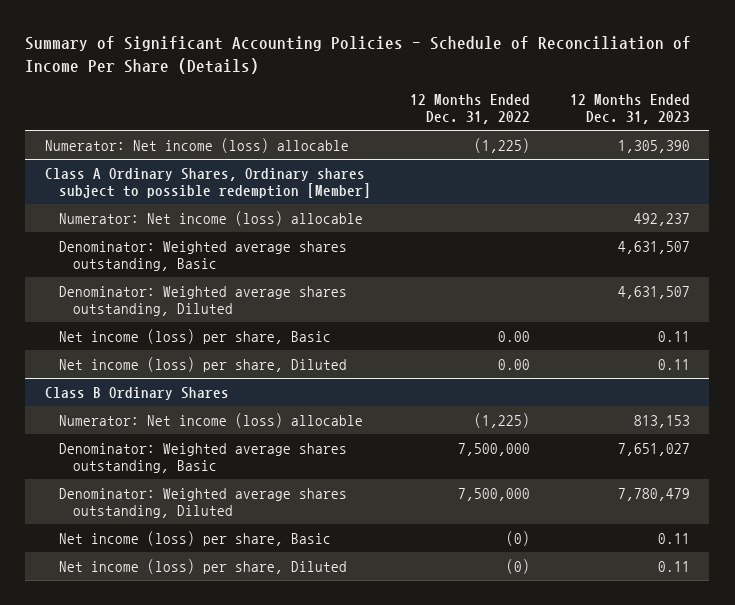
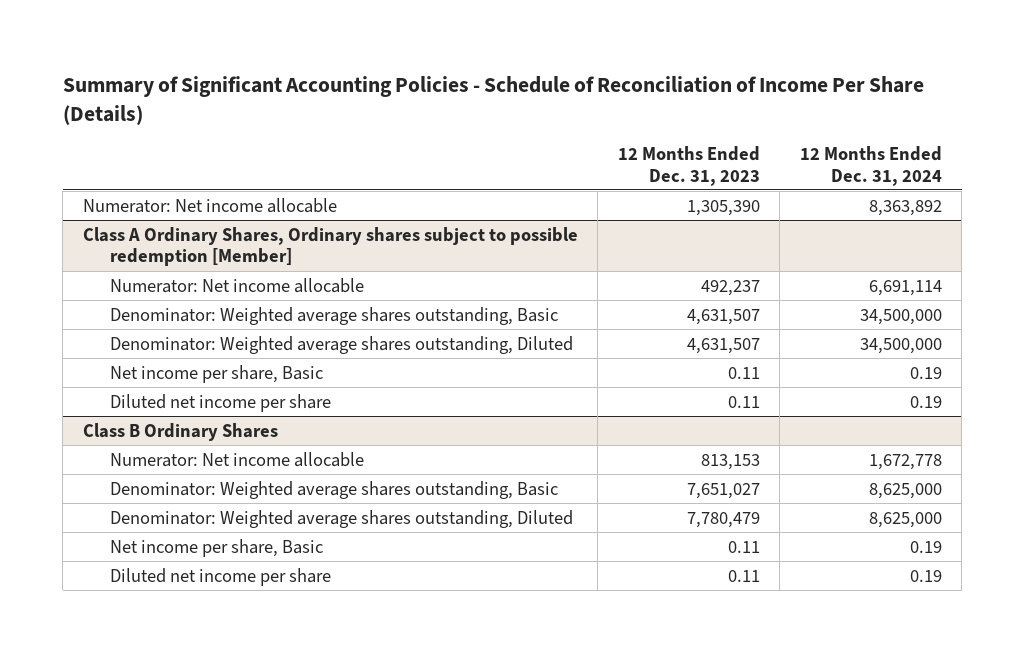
[410,93,531,125] 12 Months Ended Dec. 31, 2022 -> none
none -> [799,146,942,186] 12 Months Ended Dec. 31, 2024
[44,137,349,153] Numerator: Net income (loss) allocable -> [82,197,337,213] Numerator: Net income allocable
[58,210,363,226] Numerator: Net income (loss) allocable -> [109,277,364,293] Numerator: Net income allocable
[58,328,331,344] Net income (loss) per share, Basic -> [109,364,323,383] Net income per share, Basic
[58,356,347,372] Net income (loss) per share, Diluted -> [109,393,331,412] Diluted net income per share
[58,412,363,428] Numerator: Net income (loss) allocable -> [109,451,364,467] Numerator: Net income allocable
[58,530,331,546] Net income (loss) per share, Basic -> [109,538,323,557] Net income per share, Basic
[58,558,347,574] Net income (loss) per share, Diluted -> [109,567,331,586] Diluted net income per share

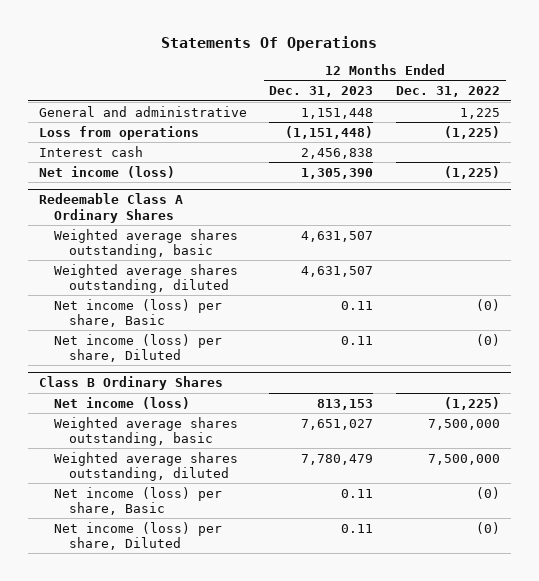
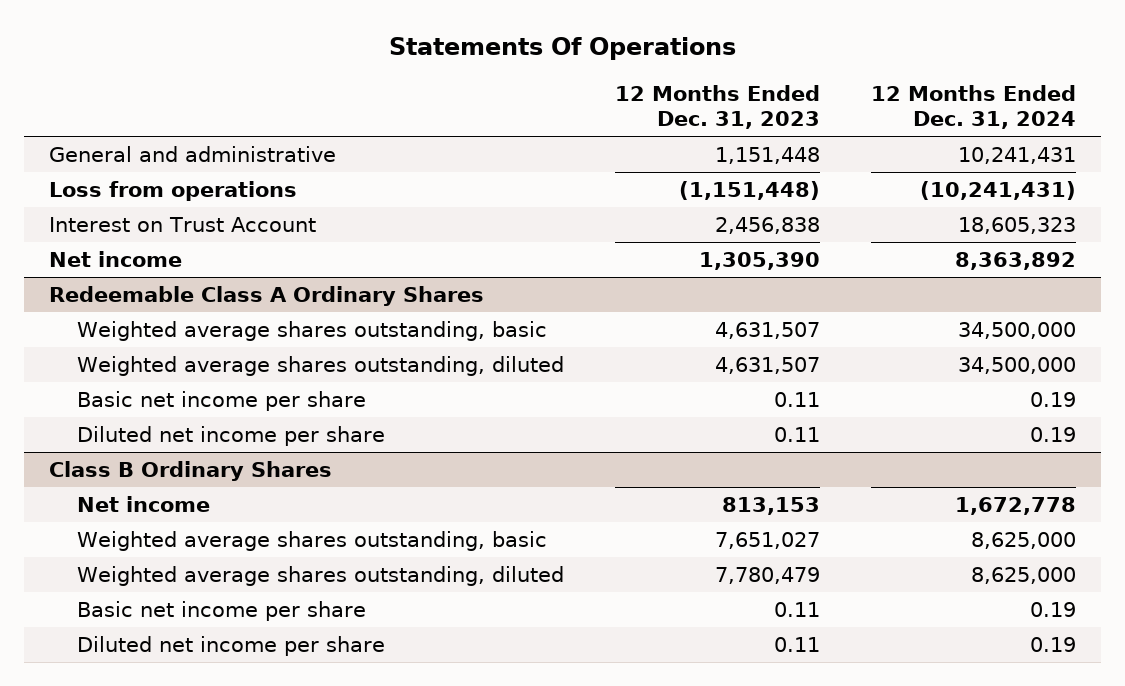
[395,86,500,98] Dec. 31, 2022 -> none
none -> [870,84,1076,130] 12 Months Ended Dec. 31, 2024
[38,145,143,157] Interest cash -> [49,217,317,233] Interest on Trust Account
[38,165,175,178] Net income (loss) -> [49,251,183,268] Net income
[54,298,223,327] Net income (loss) per share, Basic -> [76,391,366,412] Basic net income per share
[54,333,223,362] Net income (loss) per share, Diluted -> [76,426,385,447] Diluted net income per share
[54,396,191,409] Net income (loss) -> [76,496,210,513] Net income
[54,486,223,515] Net income (loss) per share, Basic -> [76,601,366,622] Basic net income per share
[54,521,223,550] Net income (loss) per share, Diluted -> [76,636,385,657] Diluted net income per share

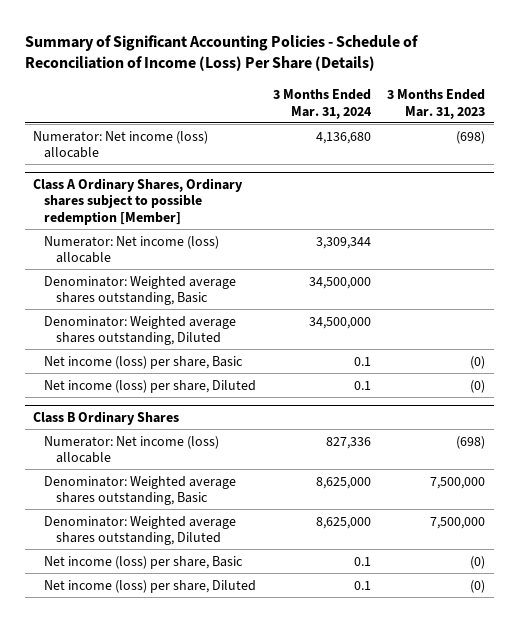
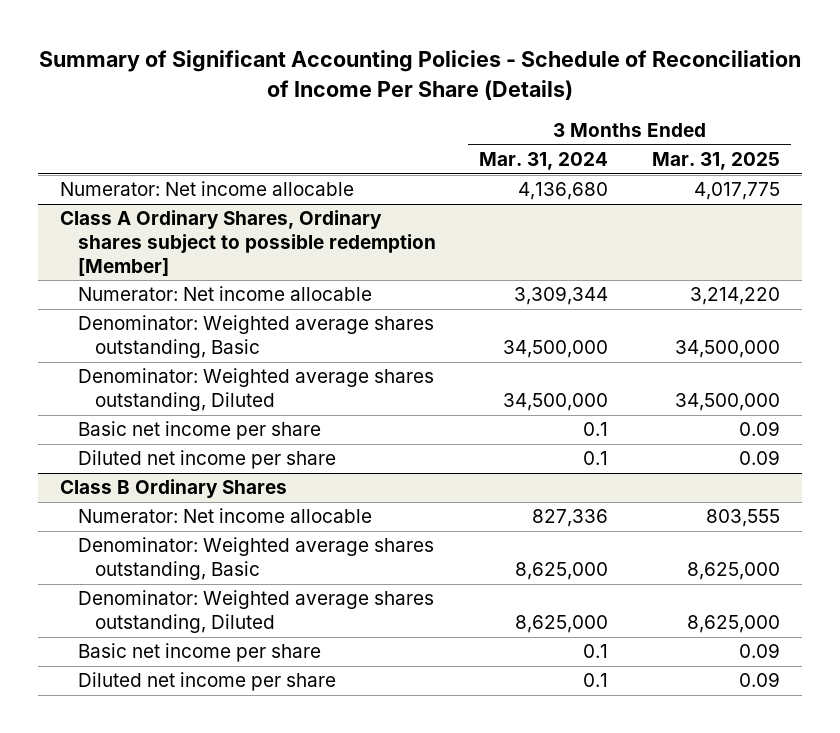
[24,34,418,72] Summary of Significant Accounting Policies - Schedule of Reconciliation of Income (Loss) Per Share (Details) -> [39,50,802,100] Summary of Significant Accounting Policies - Schedule of Reconciliation of Income Per Share (Details)
[387,88,486,119] 3 Months Ended Mar. 31, 2023 -> none
none -> [652,151,781,170] Mar. 31, 2025
[33,130,209,159] Numerator: Net income (loss) allocable -> [60,181,355,197] Numerator: Net income allocable
[44,235,220,264] Numerator: Net income (loss) allocable -> [77,286,372,302] Numerator: Net income allocable
[44,355,244,369] Net income (loss) per share, Basic -> [77,421,321,441] Basic net income per share
[44,379,257,393] Net income (loss) per share, Diluted -> [77,450,336,470] Diluted net income per share
[44,435,220,464] Numerator: Net income (loss) allocable -> [77,508,372,524] Numerator: Net income allocable
[44,555,244,569] Net income (loss) per share, Basic -> [77,643,321,663] Basic net income per share
[44,579,257,593] Net income (loss) per share, Diluted -> [77,672,336,692] Diluted net income per share

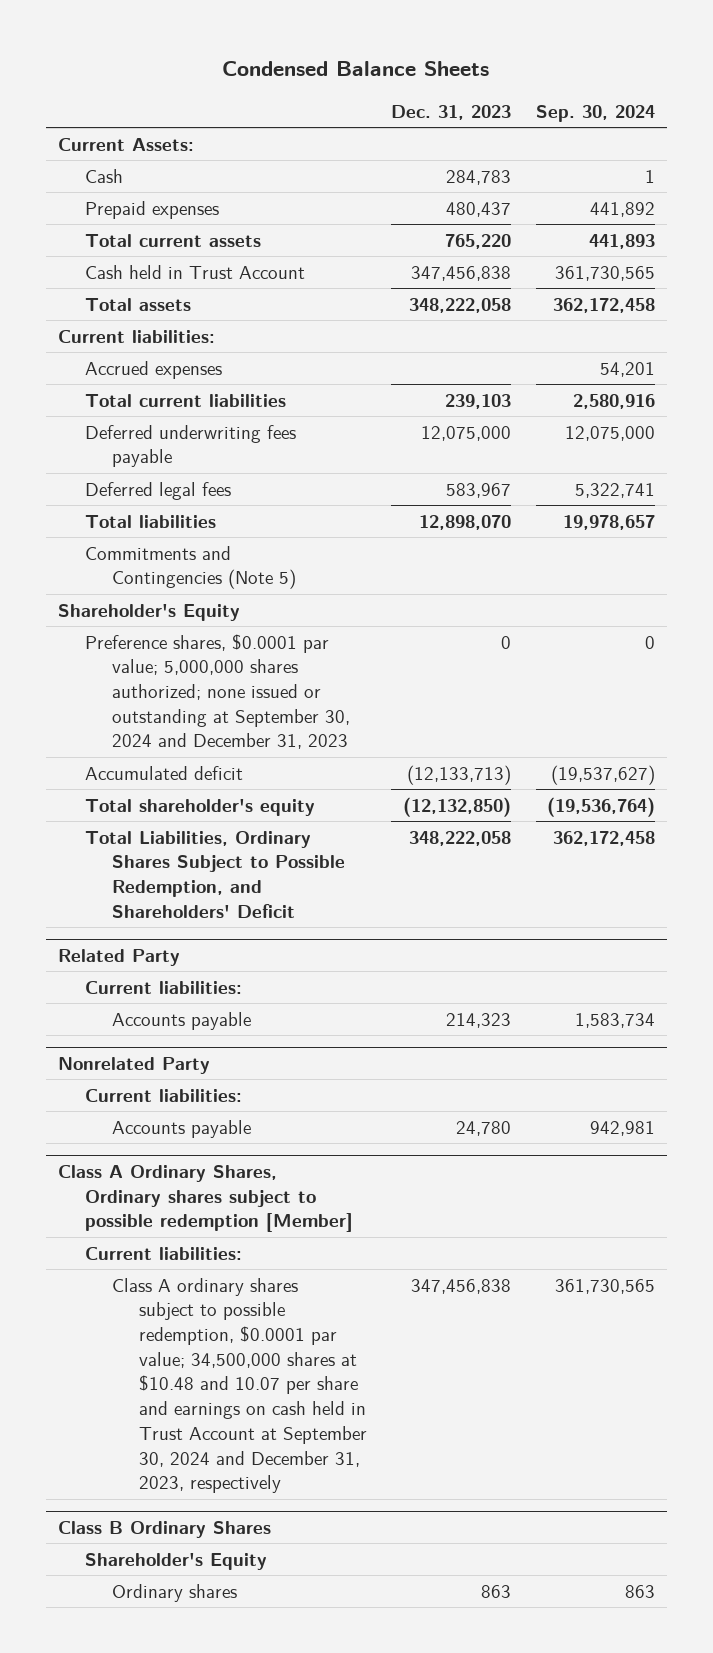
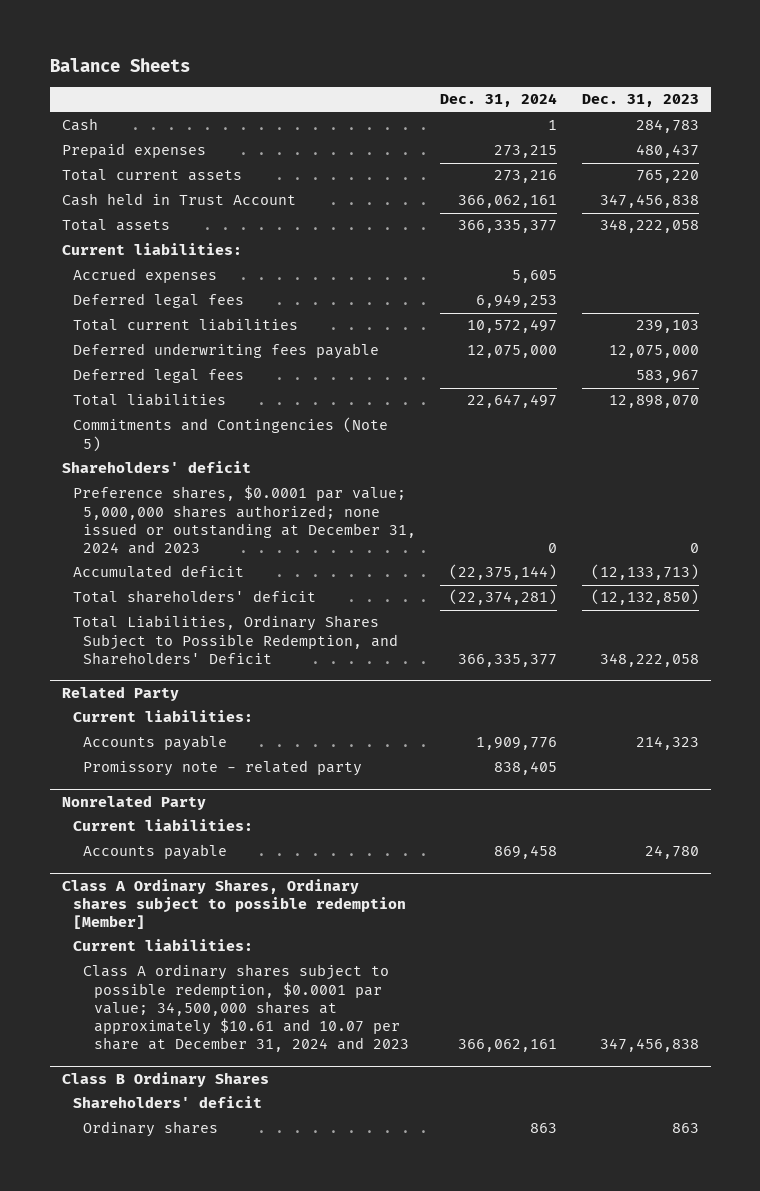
[222,61,490,77] Condensed Balance Sheets -> [49,58,190,73] Balance Sheets
[535,105,655,123] Sep. 30, 2024 -> none
none -> [440,93,558,108] Dec. 31, 2024
[58,137,195,151] Current Assets: -> none
none -> [72,293,244,309] Deferred legal fees
[58,603,241,621] Shareholder's Equity -> [61,461,251,474] Shareholders' deficit
[85,633,351,750] Preference shares, $0.0001 par value; 5,000,000 shares authorized; none issued or outstanding at September 30, 2024 and December 31, 2023 -> [72,485,417,555] Preference shares, $0.0001 par value; 5,000,000 shares authorized; none issued or outstanding at December 31, 2024 and 2023
[85,798,316,816] Total shareholder's equity -> [72,590,316,604] Total shareholders' deficit
none -> [83,760,363,777] Promissory note - related party
[112,1277,367,1494] Class A ordinary shares subject to possible redemption, $0.0001 par value; 34,500,000 shares at $10.48 and 10.07 per share and earnings on cash held in Trust Account at September 30, 2024 and December 31, 2023, respectively -> [83,964,410,1053] Class A ordinary shares subject to possible redemption, $0.0001 par value; 34,500,000 shares at approximately $10.61 and 10.07 per share at December 31, 2024 and 2023
[85,1552,268,1570] Shareholder's Equity -> [72,1096,262,1109] Shareholders' deficit

